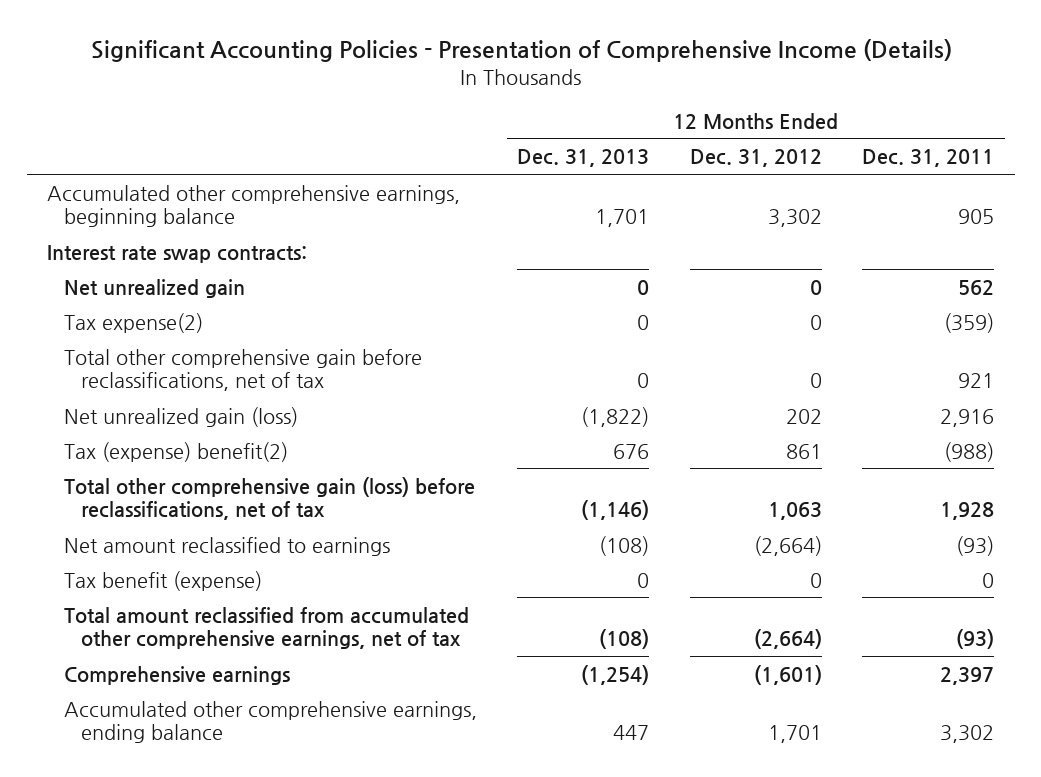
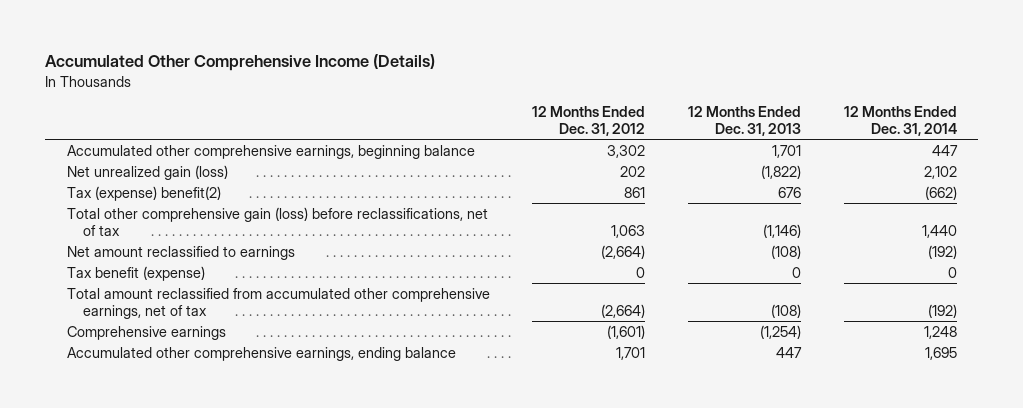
[90,39,952,63] Significant Accounting Policies - Presentation of Comprehensive Income (Details) -> [45,54,436,72] Accumulated Other Comprehensive Income (Details)
[862,149,995,168] Dec. 31, 2011 -> none
none -> [843,105,957,136] 12 Months Ended Dec. 31, 2014
[47,244,308,263] Interest rate swap contracts: -> none
[63,278,245,298] Net unrealized gain -> none
[63,312,203,333] Tax expense(2) -> none
[63,348,422,392] Total other comprehensive gain before reclassifications, net of tax -> none

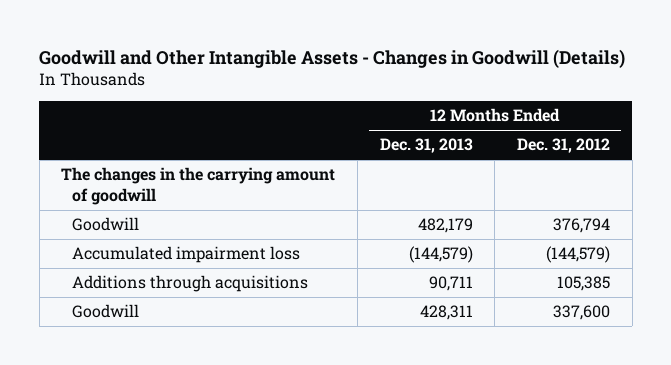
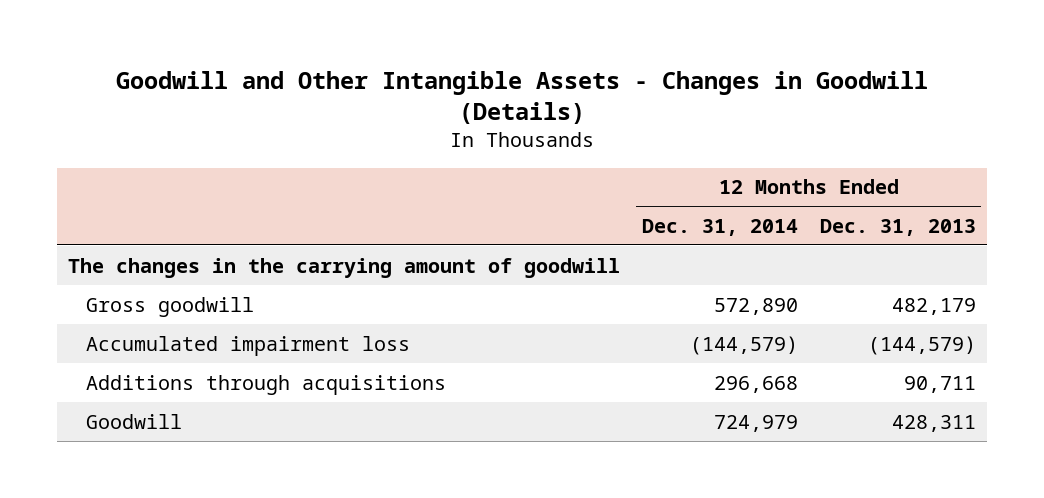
[516,138,610,154] Dec. 31, 2012 -> none
none -> [641,218,798,236] Dec. 31, 2014
[72,217,140,232] Goodwill -> [85,296,254,317] Gross goodwill

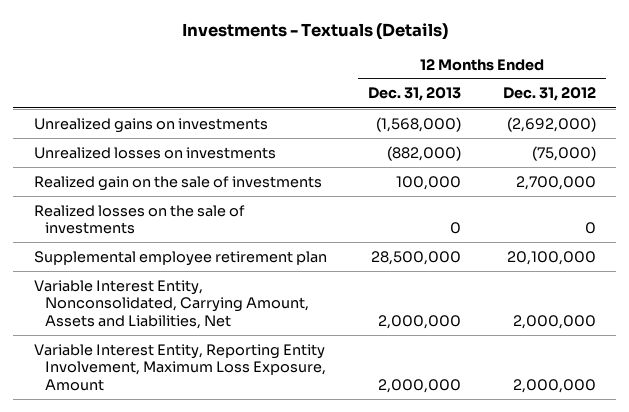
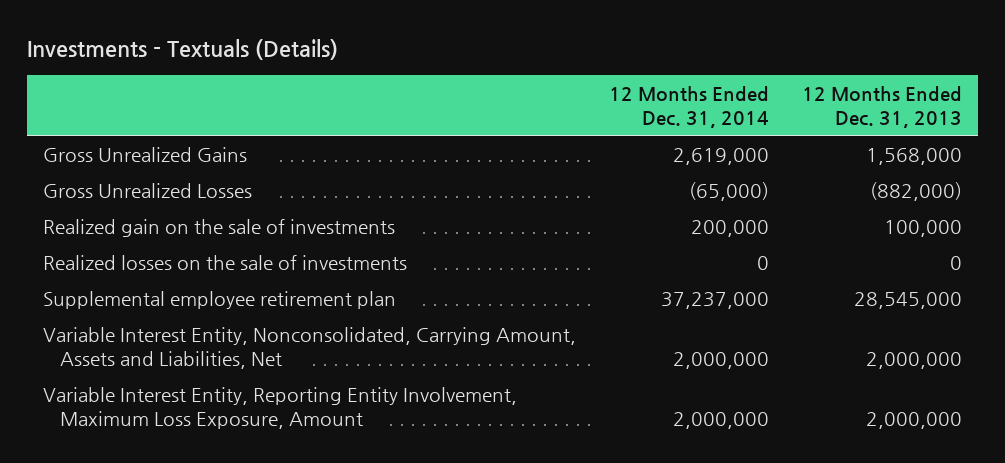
[502,87,596,102] Dec. 31, 2012 -> none
none -> [608,85,769,128] 12 Months Ended Dec. 31, 2014
[33,117,268,133] Unrealized gains on investments -> none
none -> [42,146,247,162] Gross Unrealized Gains
[33,146,276,159] Unrealized losses on investments -> [42,182,252,198] Gross Unrealized Losses
[371,250,462,265] 28,500,000 -> [853,291,962,309] 28,545,000

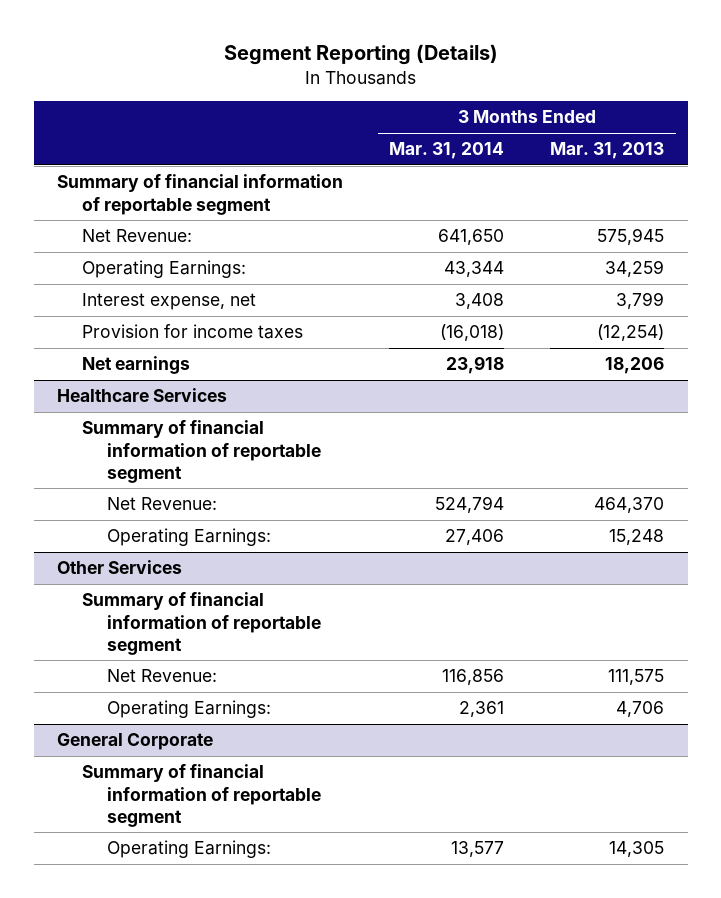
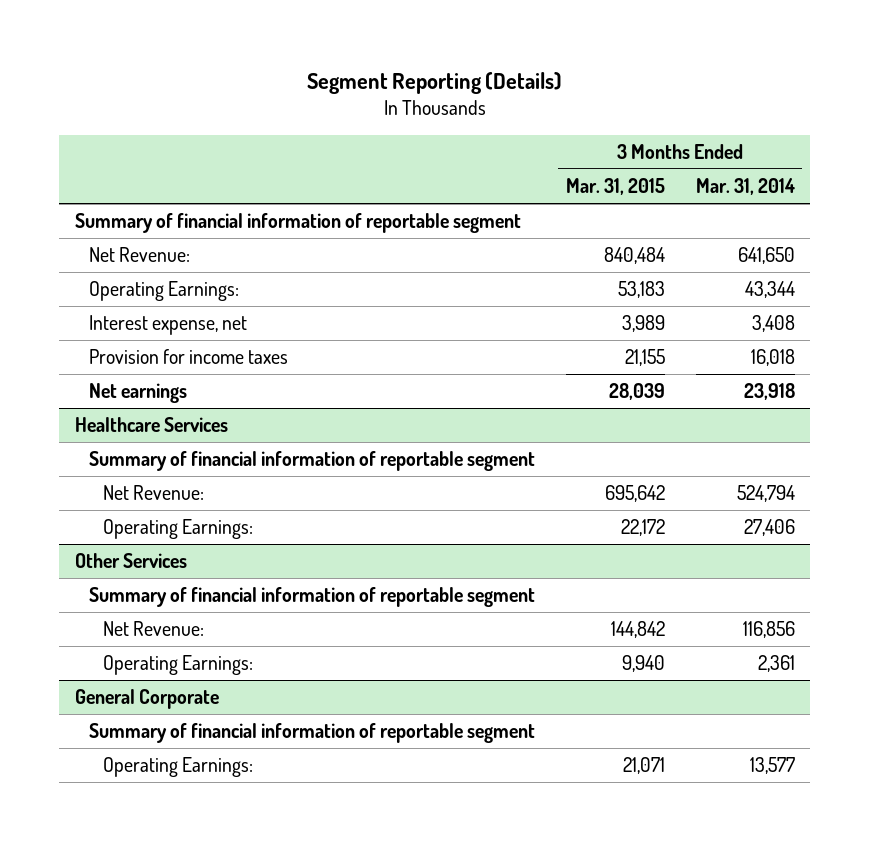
[550,142,665,160] Mar. 31, 2013 -> none
none -> [565,178,665,196] Mar. 31, 2015
[440,324,505,342] (16,018) -> [750,349,795,367] 16,018

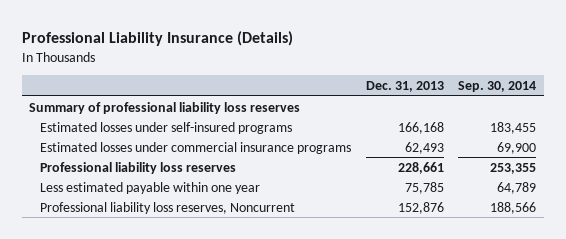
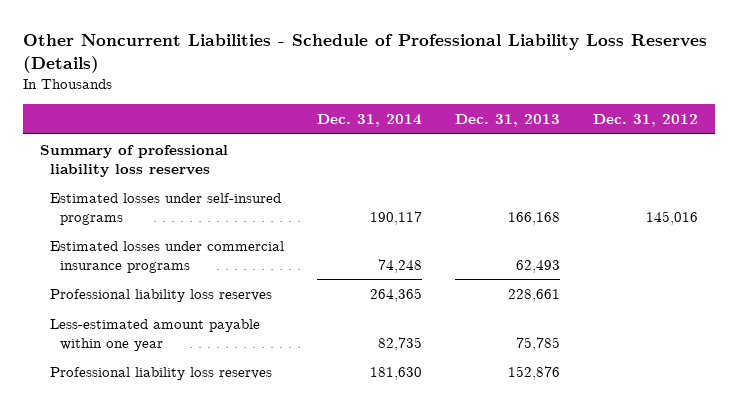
[22,31,294,47] Professional Liability Insurance (Details) -> [23,34,708,74] Other Noncurrent Liabilities - Schedule of Professional Liability Loss Reserves (Details)
[458,81,537,93] Sep. 30, 2014 -> none
none -> [317,113,423,127] Dec. 31, 2014
none -> [593,113,699,127] Dec. 31, 2012
[40,181,261,194] Less estimated payable within one year -> [50,318,261,351] Less-estimated amount payable within one year
[40,201,296,214] Professional liability loss reserves, Noncurrent -> [50,366,273,380] Professional liability loss reserves

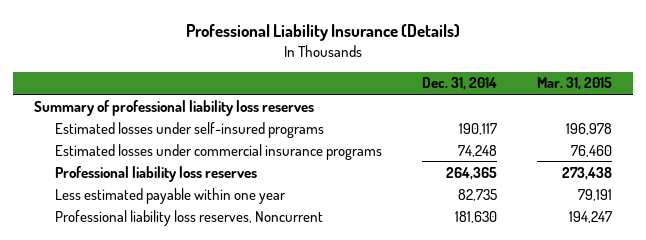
[23,34,708,74] Other Noncurrent Liabilities - Schedule of Professional Liability Loss Reserves (Details) -> [186,23,461,41] Professional Liability Insurance (Details)
[455,113,561,127] Dec. 31, 2013 -> none
[593,113,699,127] Dec. 31, 2012 -> none
none -> [537,77,613,91] Mar. 31, 2015
[50,318,261,351] Less-estimated amount payable within one year -> [55,187,287,204] Less estimated payable within one year
[50,366,273,380] Professional liability loss reserves -> [55,209,324,226] Professional liability loss reserves, Noncurrent

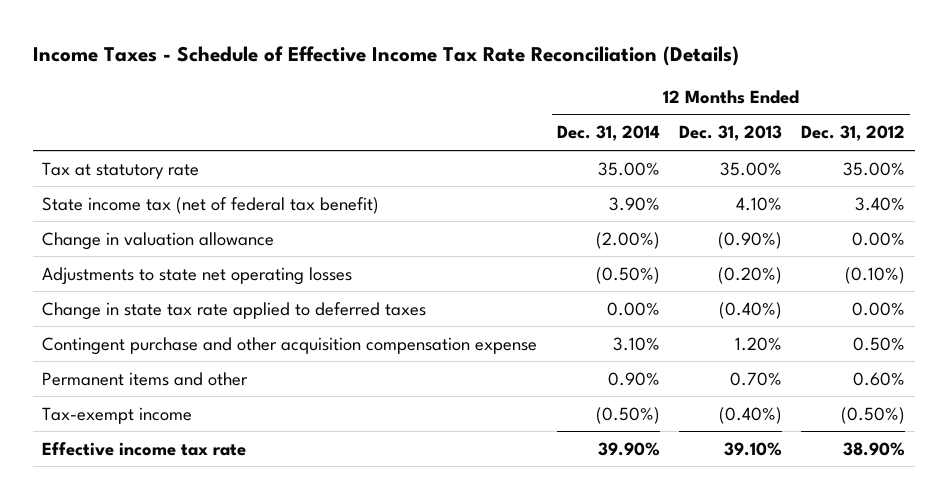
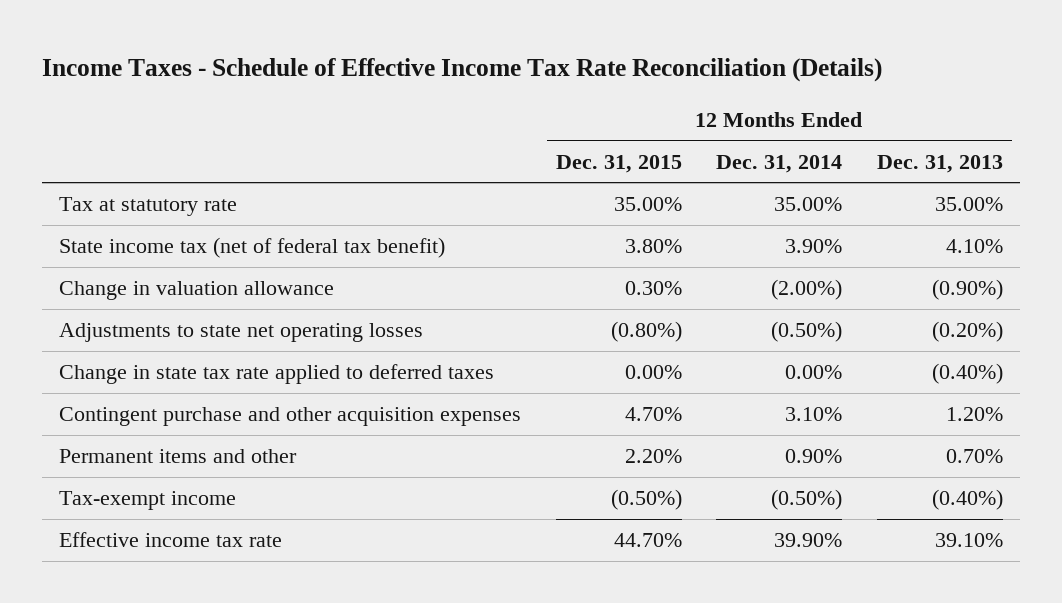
[801,125,906,142] Dec. 31, 2012 -> none
none -> [555,154,682,173] Dec. 31, 2015
[42,336,538,355] Contingent purchase and other acquisition compensation expense -> [59,407,522,427] Contingent purchase and other acquisition expenses

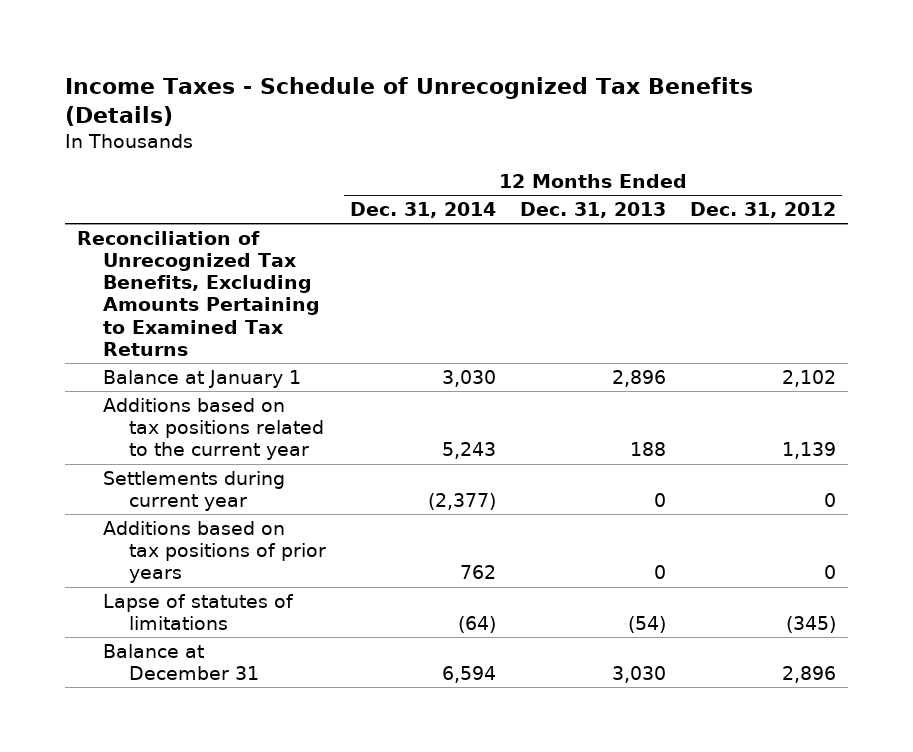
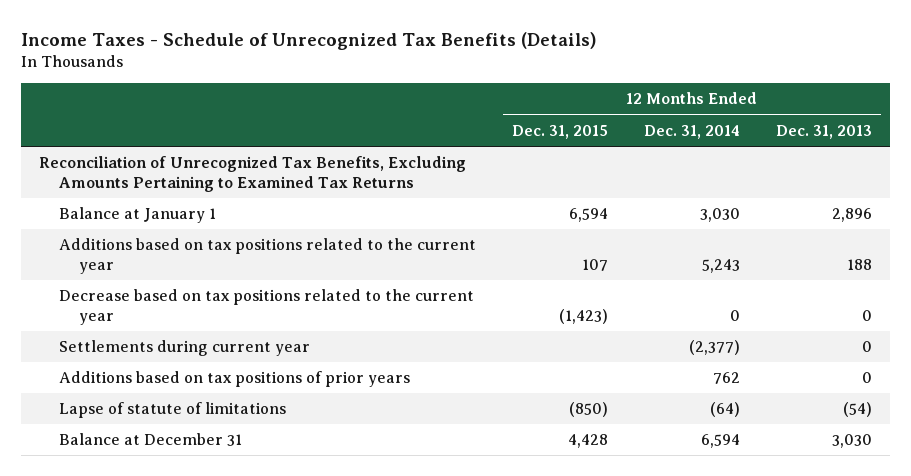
[690,202,837,219] Dec. 31, 2012 -> none
none -> [511,124,608,139] Dec. 31, 2015
none -> [59,289,475,326] Decrease based on tax positions related to the current year
[102,593,294,631] Lapse of statutes of limitations -> [59,402,287,419] Lapse of statute of limitations

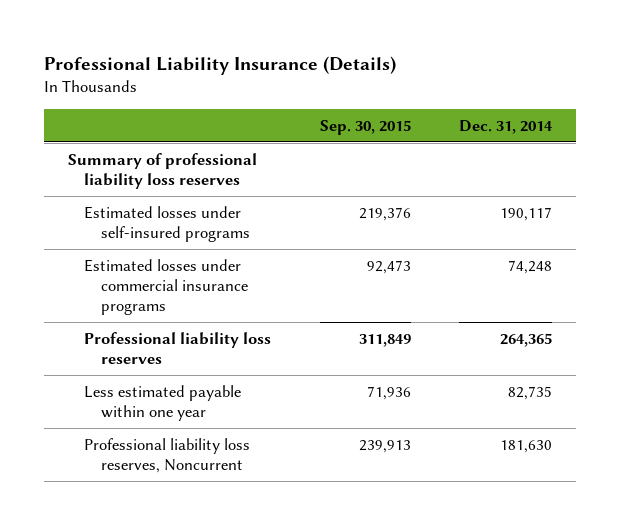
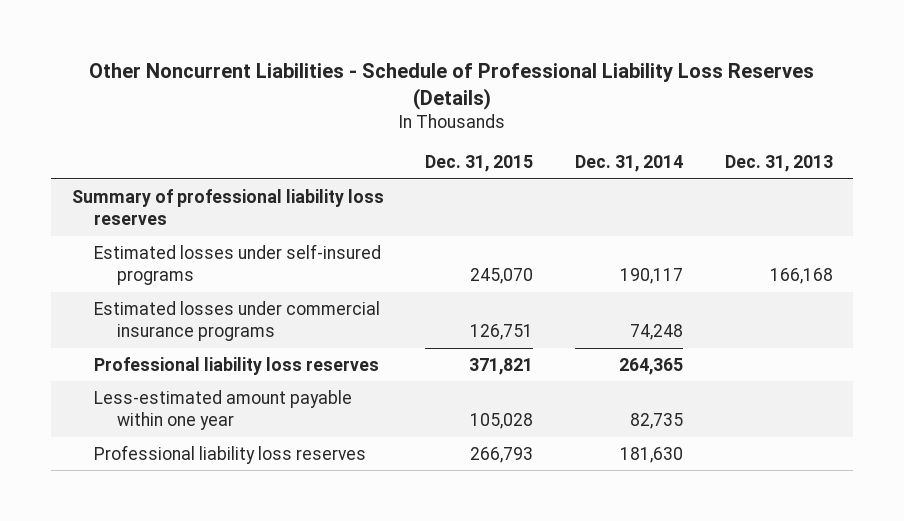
[44,55,397,75] Professional Liability Insurance (Details) -> [89,62,815,110] Other Noncurrent Liabilities - Schedule of Professional Liability Loss Reserves (Details)
[319,119,411,135] Sep. 30, 2015 -> none
none -> [425,155,534,173] Dec. 31, 2015
none -> [724,155,833,173] Dec. 31, 2013
[84,384,242,421] Less estimated payable within one year -> [94,389,353,431] Less-estimated amount payable within one year
[84,437,251,473] Professional liability loss reserves, Noncurrent -> [94,444,367,464] Professional liability loss reserves

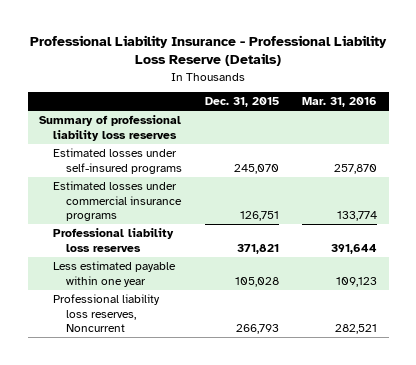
[89,62,815,110] Other Noncurrent Liabilities - Schedule of Professional Liability Loss Reserves (Details) -> [30,35,388,67] Professional Liability Insurance - Professional Liability Loss Reserve (Details)
[574,155,683,173] Dec. 31, 2014 -> none
[724,155,833,173] Dec. 31, 2013 -> none
none -> [302,97,378,108] Mar. 31, 2016
[94,389,353,431] Less-estimated amount payable within one year -> [52,260,176,287] Less estimated payable within one year
[94,444,367,464] Professional liability loss reserves -> [52,293,160,333] Professional liability loss reserves, Noncurrent

